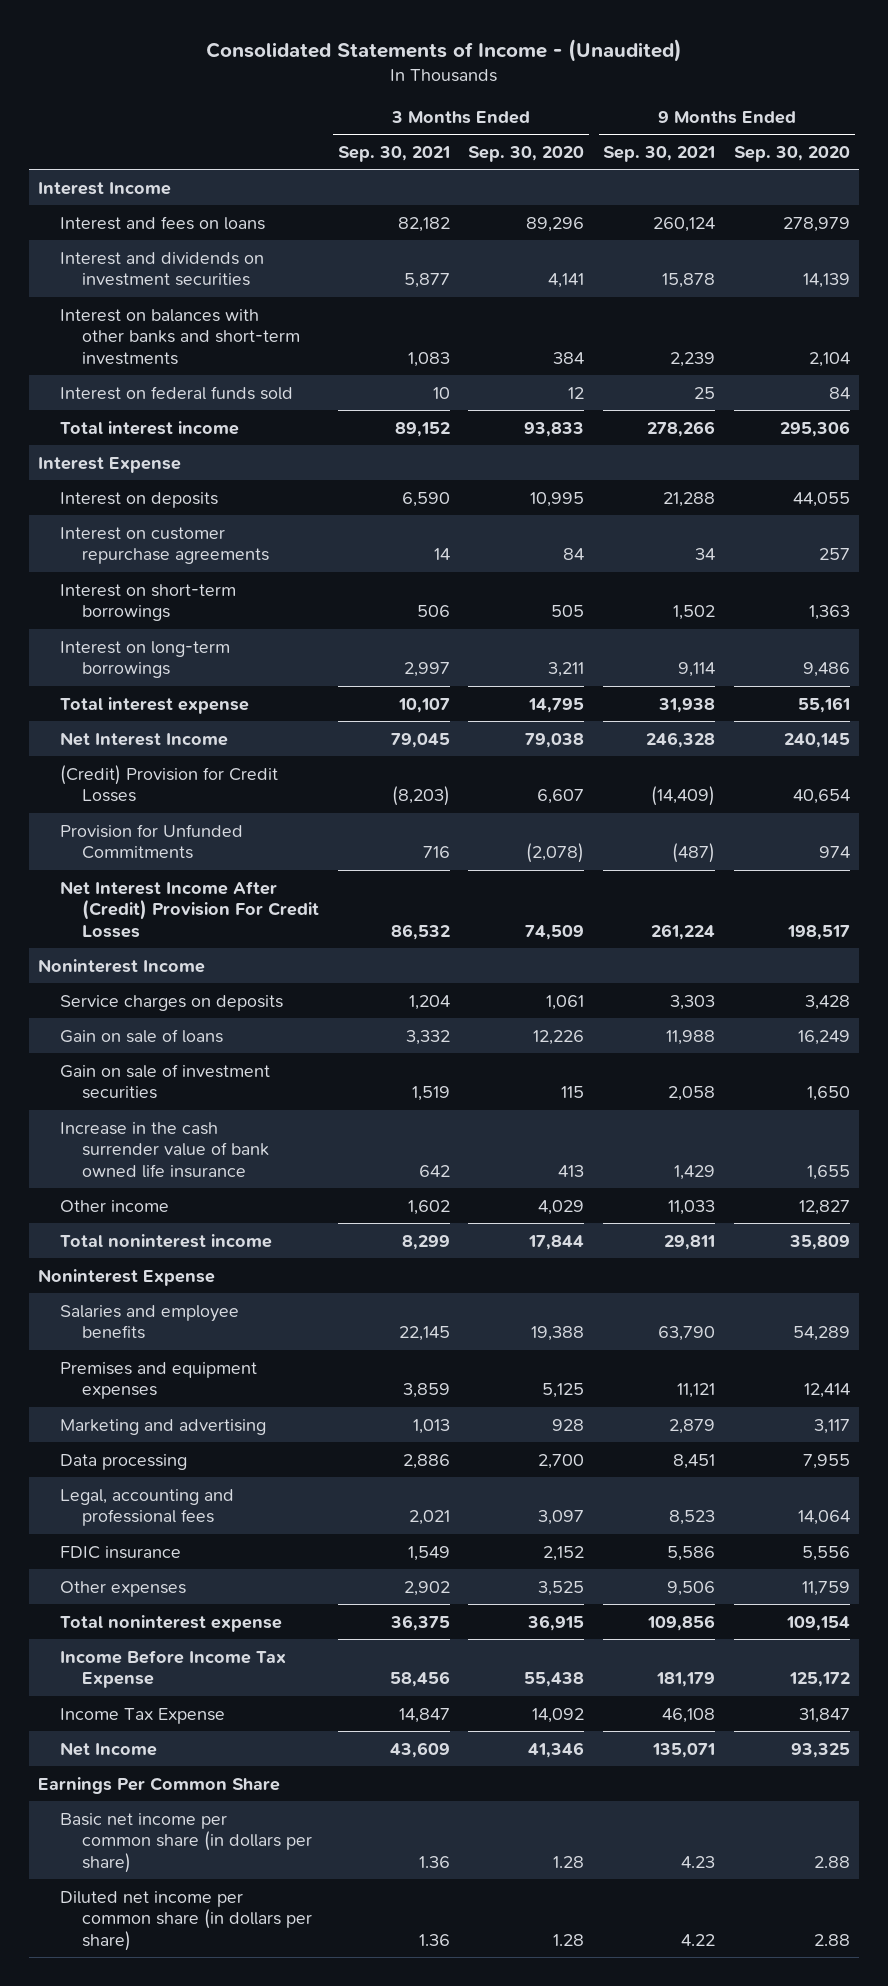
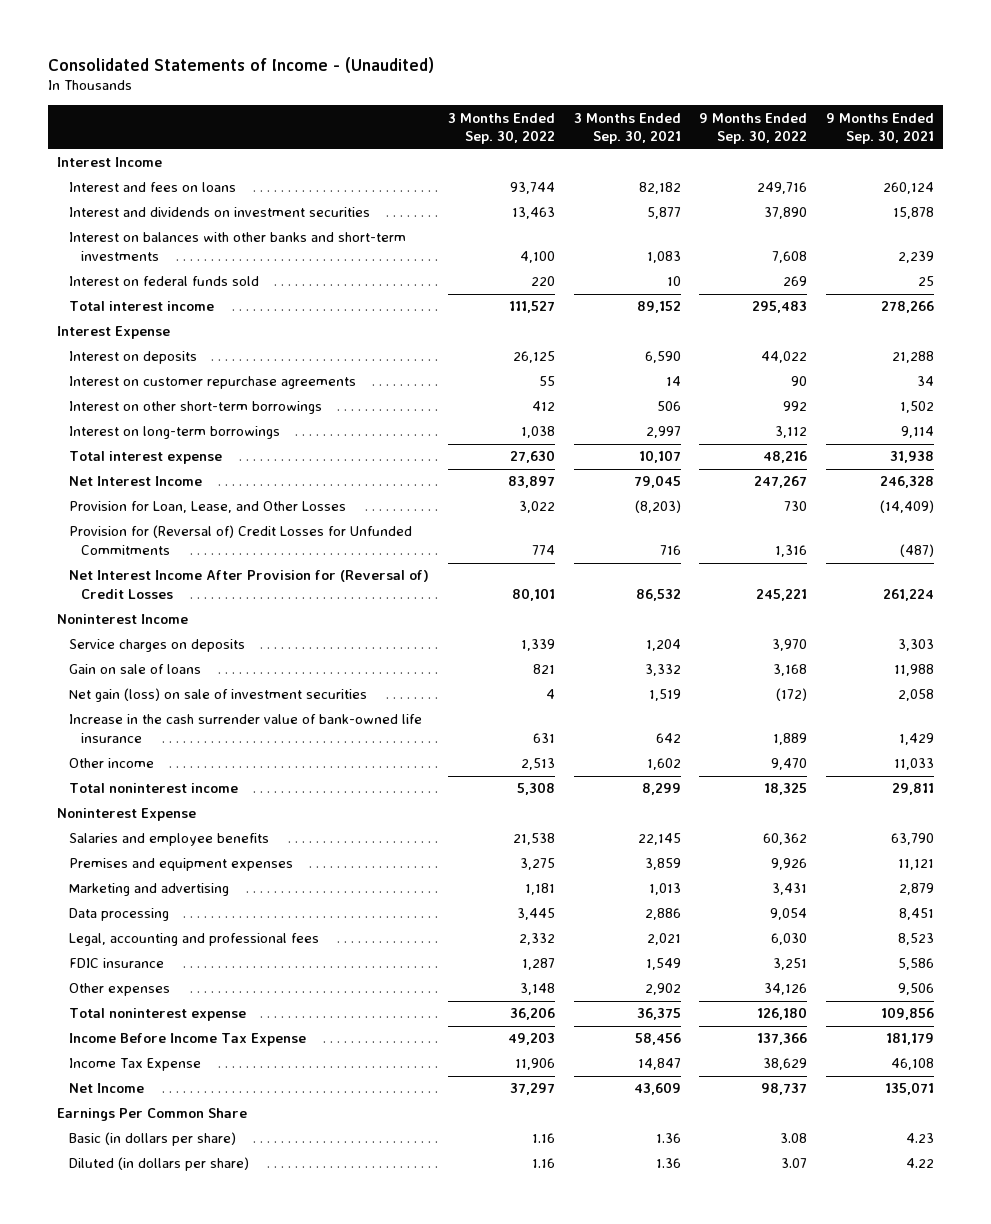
[468,145,585,162] Sep. 30, 2020 -> none
[733,145,850,162] Sep. 30, 2020 -> none
none -> [447,112,555,145] 3 Months Ended Sep. 30, 2022
none -> [699,112,808,145] 9 Months Ended Sep. 30, 2022
[60,583,237,622] Interest on short-term borrowings -> [69,401,323,415] Interest on other short-term borrowings
[60,764,279,803] (Credit) Provision for Credit Losses -> [69,501,347,514] Provision for Loan, Lease, and Other Losses
[60,823,244,860] Provision for Unfunded Commitments -> [69,525,413,556] Provision for (Reversal of) Credit Losses for Unfunded Commitments
[60,880,319,938] Net Interest Income After (Credit) Provision For Credit Losses -> [69,570,430,600] Net Interest Income After Provision for (Reversal of) Credit Losses
[60,1063,271,1100] Gain on sale of investment securities -> [69,688,368,703] Net gain (loss) on sale of investment securities
[60,1121,269,1178] Increase in the cash surrender value of bank owned life insurance -> [69,714,423,744] Increase in the cash surrender value of bank-owned life insurance
[60,1812,312,1873] Basic net income per common share (in dollars per share) -> [69,1132,237,1147] Basic (in dollars per share)
[60,1890,312,1951] Diluted net income per common share (in dollars per share) -> [69,1157,250,1172] Diluted (in dollars per share)

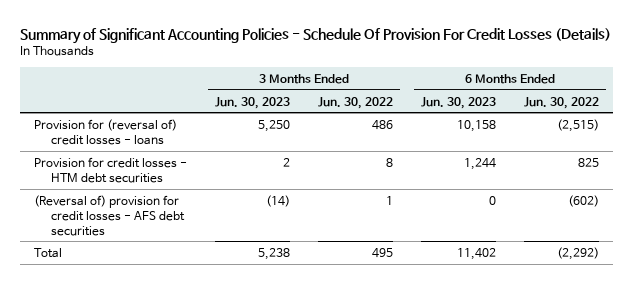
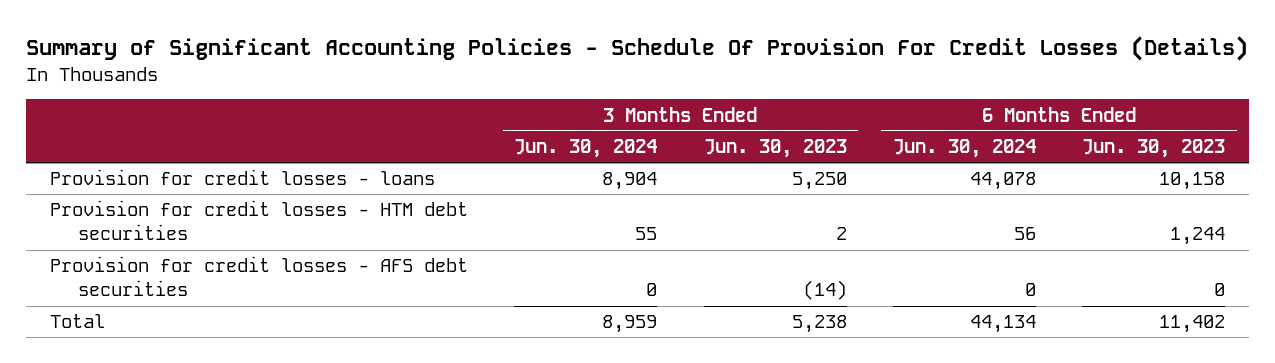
[318,96,394,109] Jun. 30, 2022 -> none
[524,96,600,109] Jun. 30, 2022 -> none
none -> [514,139,658,159] Jun. 30, 2024
none -> [893,139,1037,159] Jun. 30, 2024
[33,118,177,145] Provision for (reversal of) credit losses - loans -> [49,169,435,186] Provision for credit losses - loans
[33,194,186,236] (Reversal of) provision for credit losses - AFS debt securities -> [49,256,468,297] Provision for credit losses - AFS debt securities

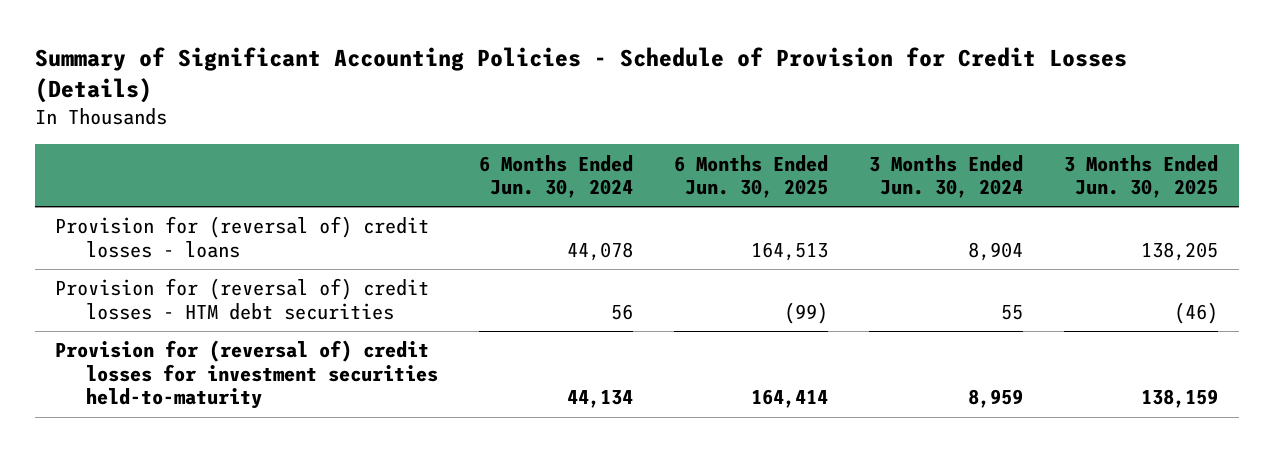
[26,36,1249,62] Summary of Significant Accounting Policies - Schedule Of Provision For Credit Losses (Details) -> [34,46,1127,104] Summary of Significant Accounting Policies - Schedule of Provision for Credit Losses (Details)
[703,139,847,159] Jun. 30, 2023 -> none
[1082,139,1226,159] Jun. 30, 2023 -> none
none -> [674,154,829,199] 6 Months Ended Jun. 30, 2025
none -> [1064,154,1219,199] 3 Months Ended Jun. 30, 2025
[49,256,468,297] Provision for credit losses - AFS debt securities -> none
[49,169,435,186] Provision for credit losses - loans -> [55,216,430,258] Provision for (reversal of) credit losses - loans
[49,200,468,241] Provision for credit losses - HTM debt securities -> [55,278,430,320] Provision for (reversal of) credit losses - HTM debt securities
[49,314,105,329] Total -> [55,340,439,410] Provision for (reversal of) credit losses for investment securities held-to-maturity

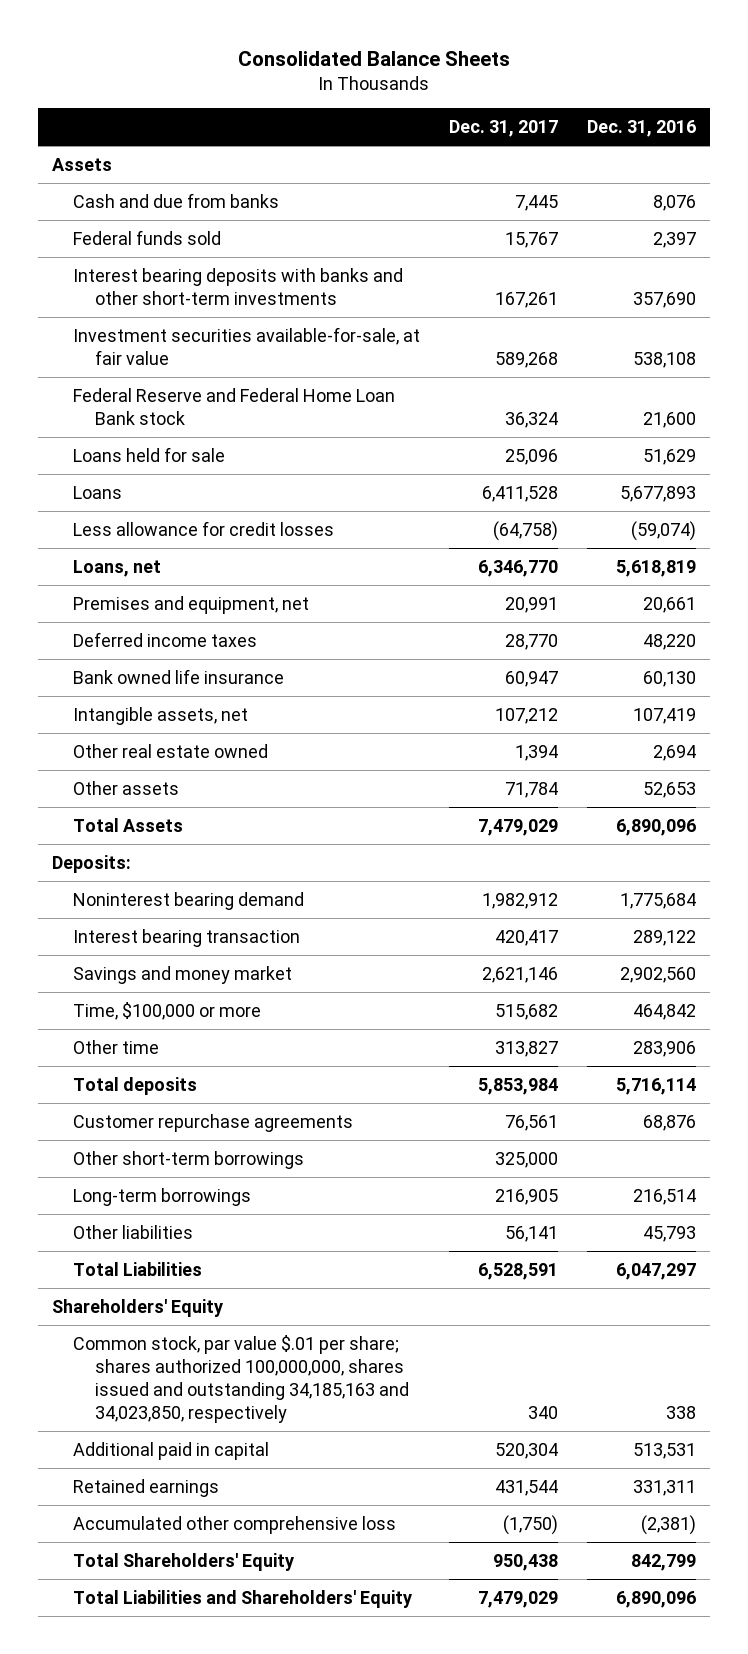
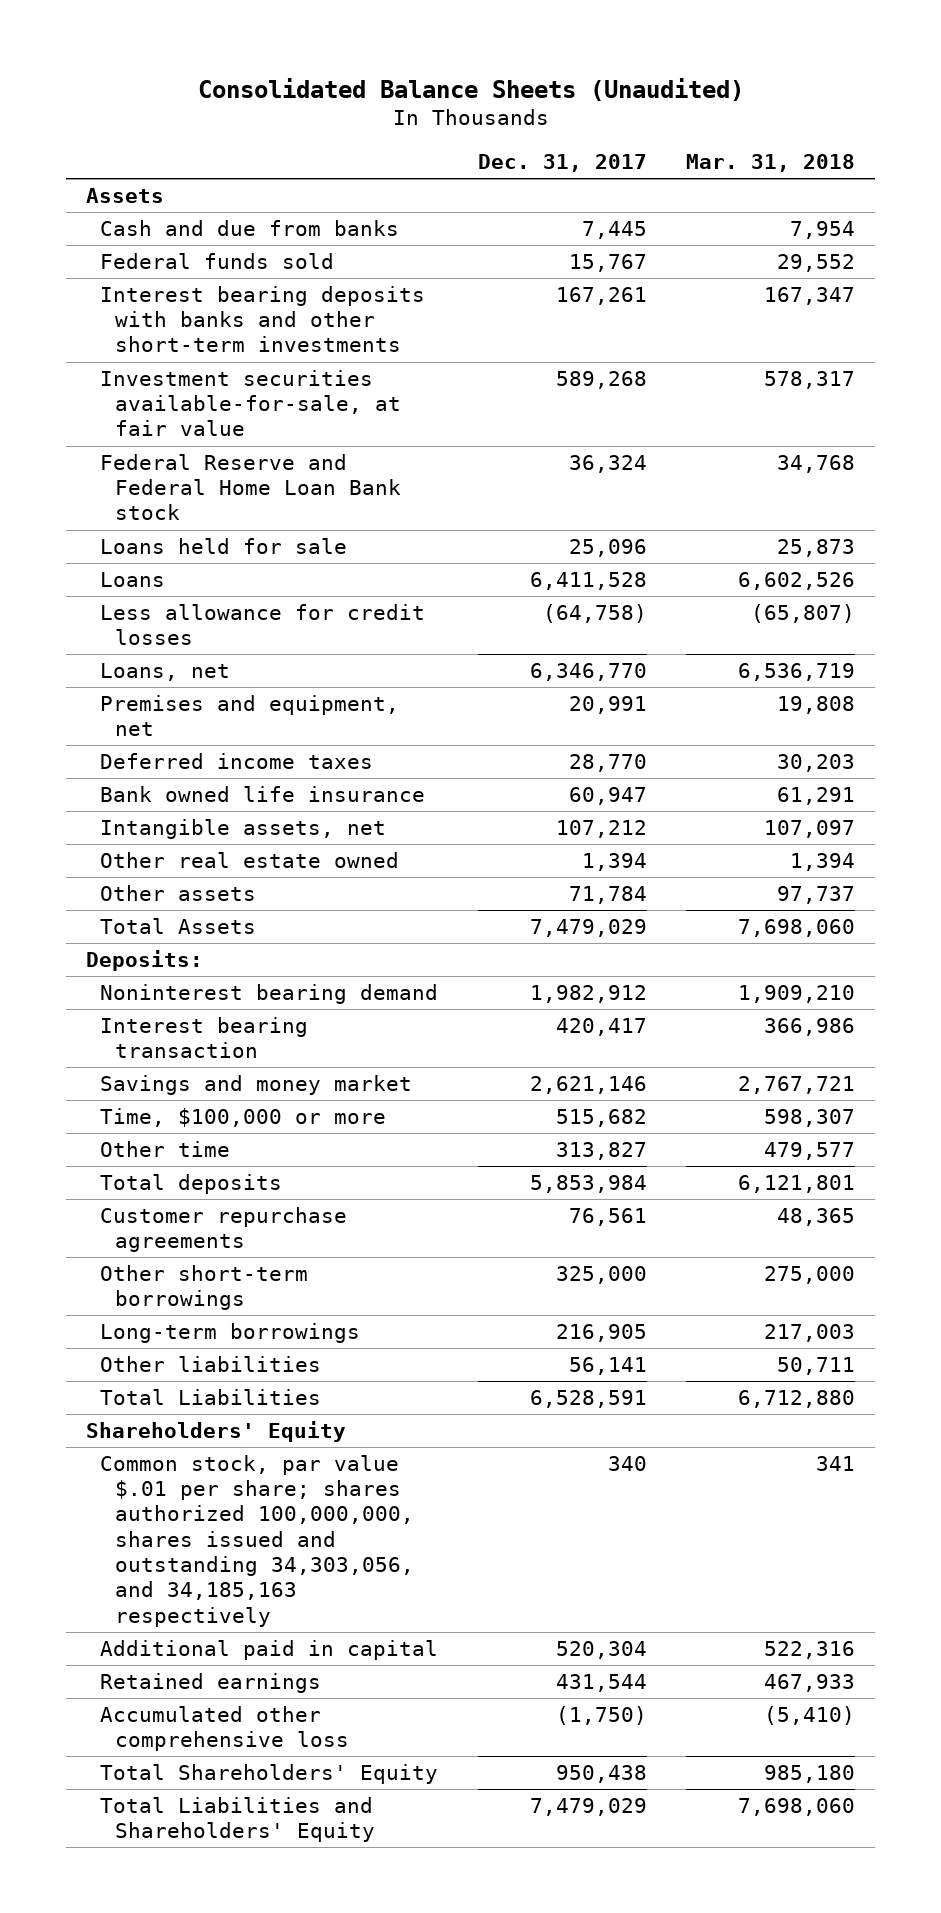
[238,50,511,66] Consolidated Balance Sheets -> [197,77,744,101] Consolidated Balance Sheets (Unaudited)
[587,120,697,138] Dec. 31, 2016 -> none
none -> [686,154,856,173] Mar. 31, 2018
[73,1334,409,1424] Common stock, par value $.01 per share; shares authorized 100,000,000, shares issued and outstanding 34,185,163 and 34,023,850, respectively -> [100,1454,414,1627] Common stock, par value $.01 per share; shares authorized 100,000,000, shares issued and outstanding 34,303,056, and 34,185,163 respectively

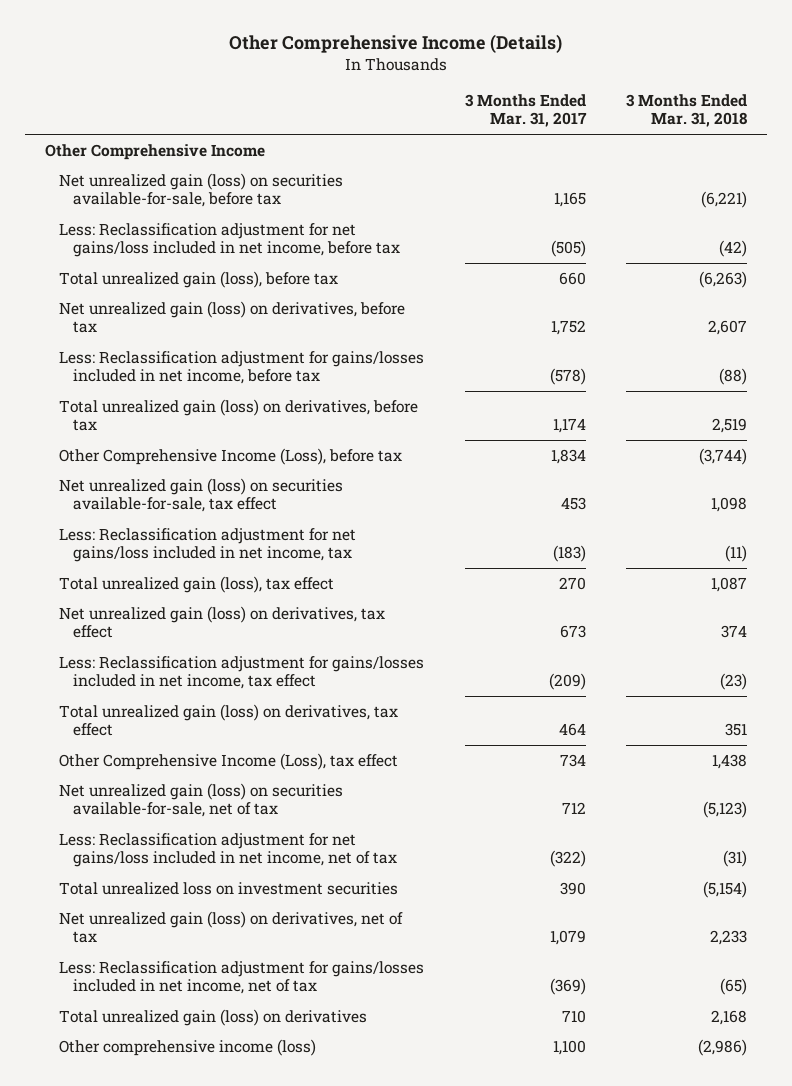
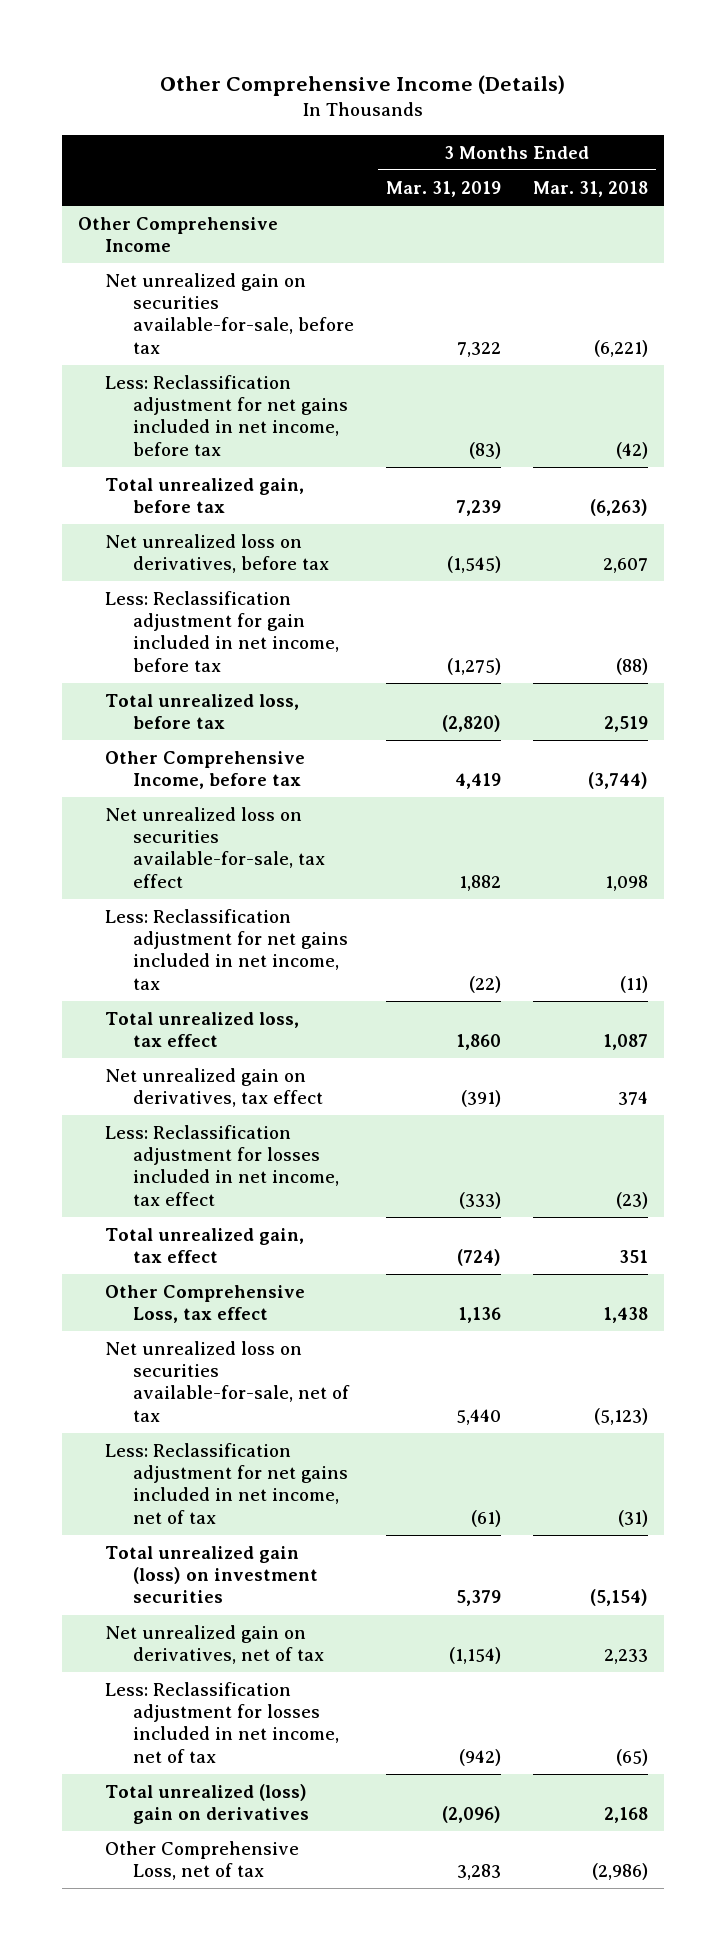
[464,94,587,128] 3 Months Ended Mar. 31, 2017 -> none
none -> [385,180,501,197] Mar. 31, 2019
[59,172,344,207] Net unrealized gain (loss) on securities available-for-sale, before tax -> [105,273,354,354] Net unrealized gain on securities available-for-sale, before tax
[59,222,400,257] Less: Reclassification adjustment for net gains/loss included in net income, before tax -> [105,375,348,456] Less: Reclassification adjustment for net gains included in net income, before tax
[59,270,339,288] Total unrealized gain (loss), before tax -> [105,478,305,514] Total unrealized gain, before tax
[59,300,406,333] Net unrealized gain (loss) on derivatives, before tax -> [105,534,329,574] Net unrealized loss on derivatives, before tax
[59,350,425,384] Less: Reclassification adjustment for gains/losses included in net income, before tax -> [105,591,339,672] Less: Reclassification adjustment for gain included in net income, before tax
[59,398,419,431] Total unrealized gain (loss) on derivatives, before tax -> [105,694,300,730] Total unrealized loss, before tax
[59,447,403,465] Other Comprehensive Income (Loss), before tax -> [105,751,306,790] Other Comprehensive Income, before tax
[59,477,344,512] Net unrealized gain (loss) on securities available-for-sale, tax effect -> [105,807,325,888] Net unrealized loss on securities available-for-sale, tax effect
[59,527,357,562] Less: Reclassification adjustment for net gains/loss included in net income, tax -> [105,909,348,990] Less: Reclassification adjustment for net gains included in net income, tax
[59,575,335,593] Total unrealized gain (loss), tax effect -> [105,1012,300,1048] Total unrealized loss, tax effect
[59,605,386,638] Net unrealized gain (loss) on derivatives, tax effect -> [105,1068,323,1108] Net unrealized gain on derivatives, tax effect
[59,655,425,689] Less: Reclassification adjustment for gains/losses included in net income, tax effect -> [105,1125,339,1206] Less: Reclassification adjustment for losses included in net income, tax effect
[59,703,399,736] Total unrealized gain (loss) on derivatives, tax effect -> [105,1228,305,1264] Total unrealized gain, tax effect
[59,752,399,770] Other Comprehensive Income (Loss), tax effect -> [105,1285,306,1324] Other Comprehensive Loss, tax effect
[59,782,344,817] Net unrealized gain (loss) on securities available-for-sale, net of tax -> [105,1341,350,1422] Net unrealized loss on securities available-for-sale, net of tax
[59,832,397,867] Less: Reclassification adjustment for net gains/loss included in net income, net of tax -> [105,1443,348,1524] Less: Reclassification adjustment for net gains included in net income, net of tax
[59,881,399,895] Total unrealized loss on investment securities -> [105,1546,318,1604] Total unrealized gain (loss) on investment securities
[59,910,404,943] Net unrealized gain (loss) on derivatives, net of tax -> [105,1625,324,1665] Net unrealized gain on derivatives, net of tax
[59,960,425,994] Less: Reclassification adjustment for gains/losses included in net income, net of tax -> [105,1682,339,1763] Less: Reclassification adjustment for losses included in net income, net of tax
[59,1008,368,1026] Total unrealized gain (loss) on derivatives -> [105,1784,309,1825] Total unrealized (loss) gain on derivatives
[59,1038,317,1056] Other comprehensive income (loss) -> [105,1841,300,1881] Other Comprehensive Loss, net of tax

